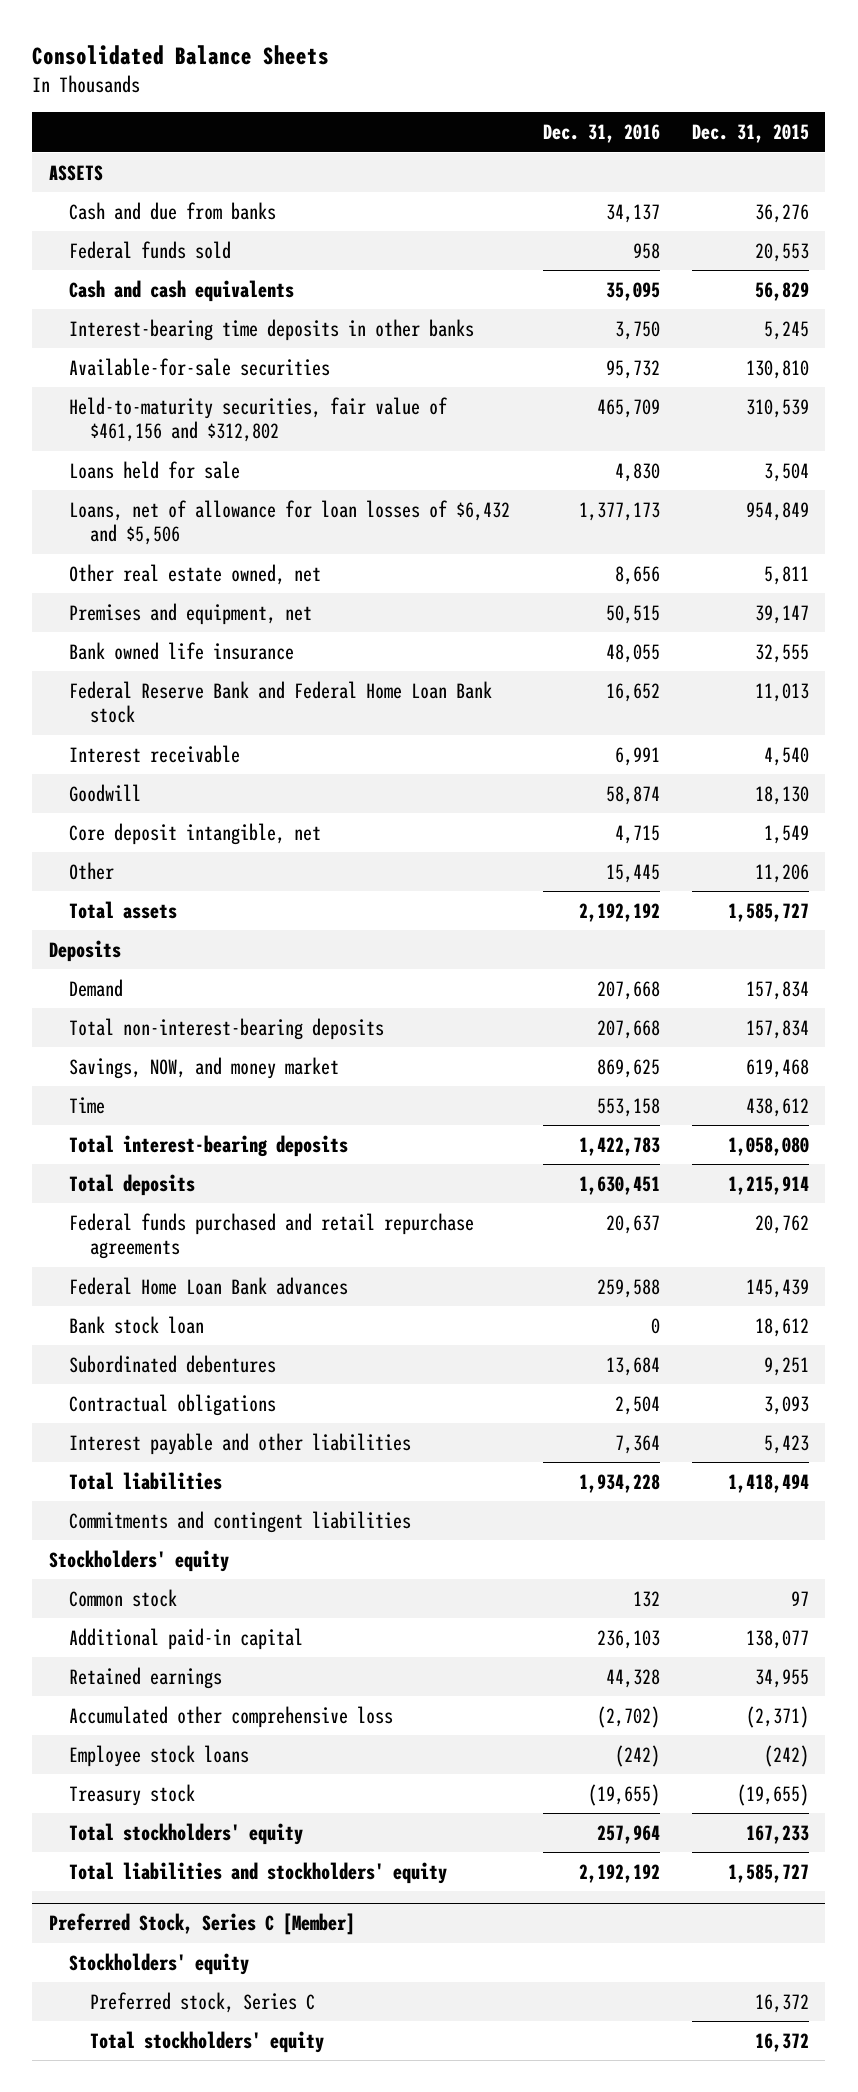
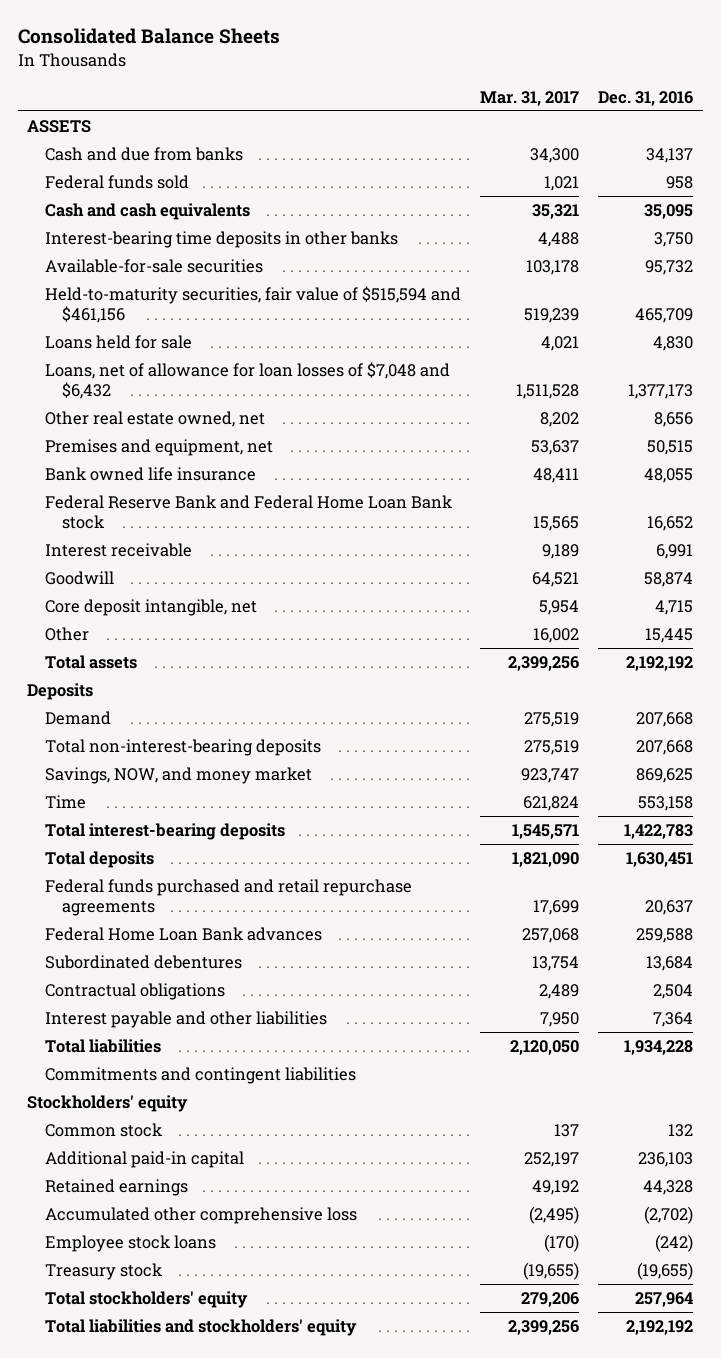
[692,124,810,144] Dec. 31, 2015 -> none
none -> [480,90,580,106] Mar. 31, 2017
[69,396,449,443] Held-to-maturity securities, fair value of $461,156 and $312,802 -> [44,286,461,324] Held-to-maturity securities, fair value of $515,594 and $461,156
[69,499,511,546] Loans, net of allowance for loan losses of $6,432 and $5,506 -> [44,362,450,400] Loans, net of allowance for loan losses of $7,048 and $6,432
[69,1315,205,1334] Bank stock loan -> none
[48,1913,355,1936] Preferred Stock, Series C [Member] -> none
[69,1952,250,1975] Stockholders' equity -> none
[90,1991,316,2013] Preferred stock, Series C -> none
[90,2030,325,2053] Total stockholders' equity -> none

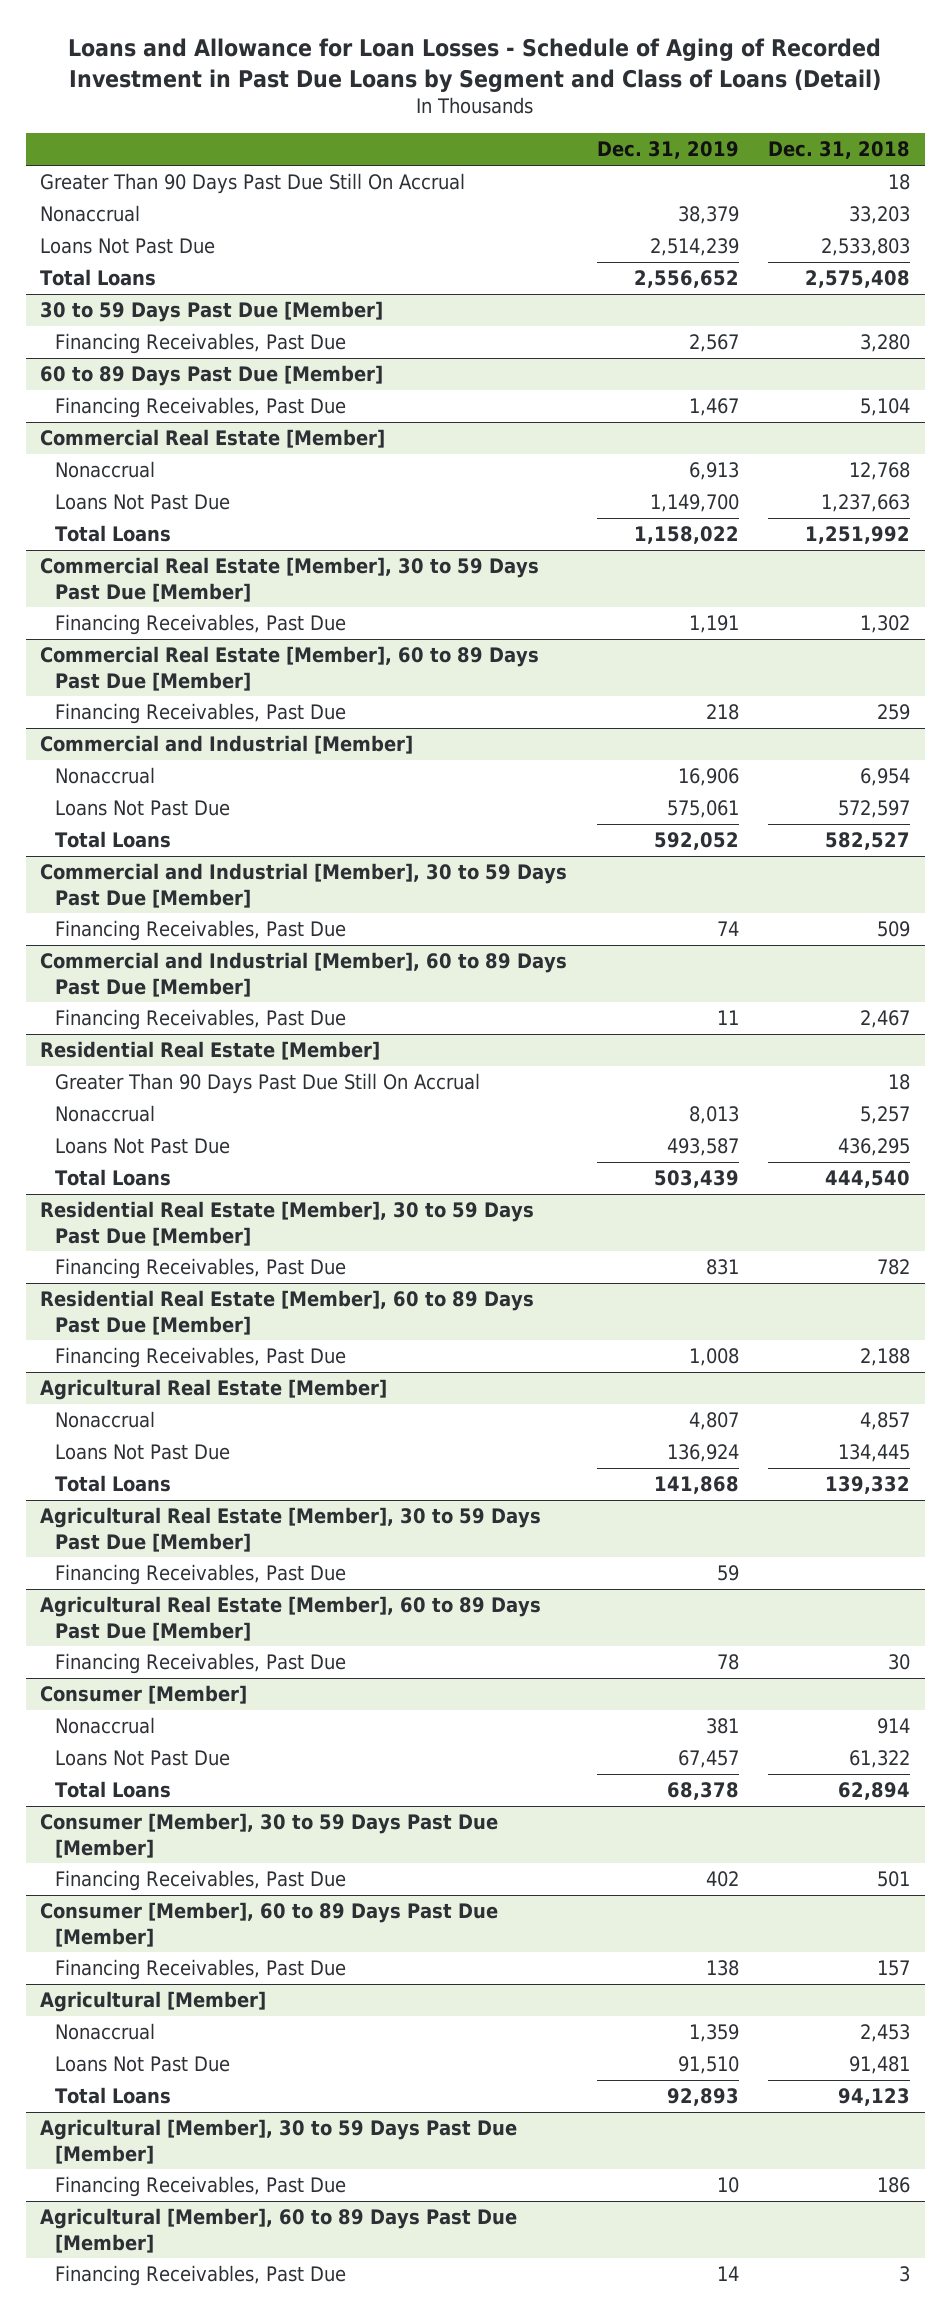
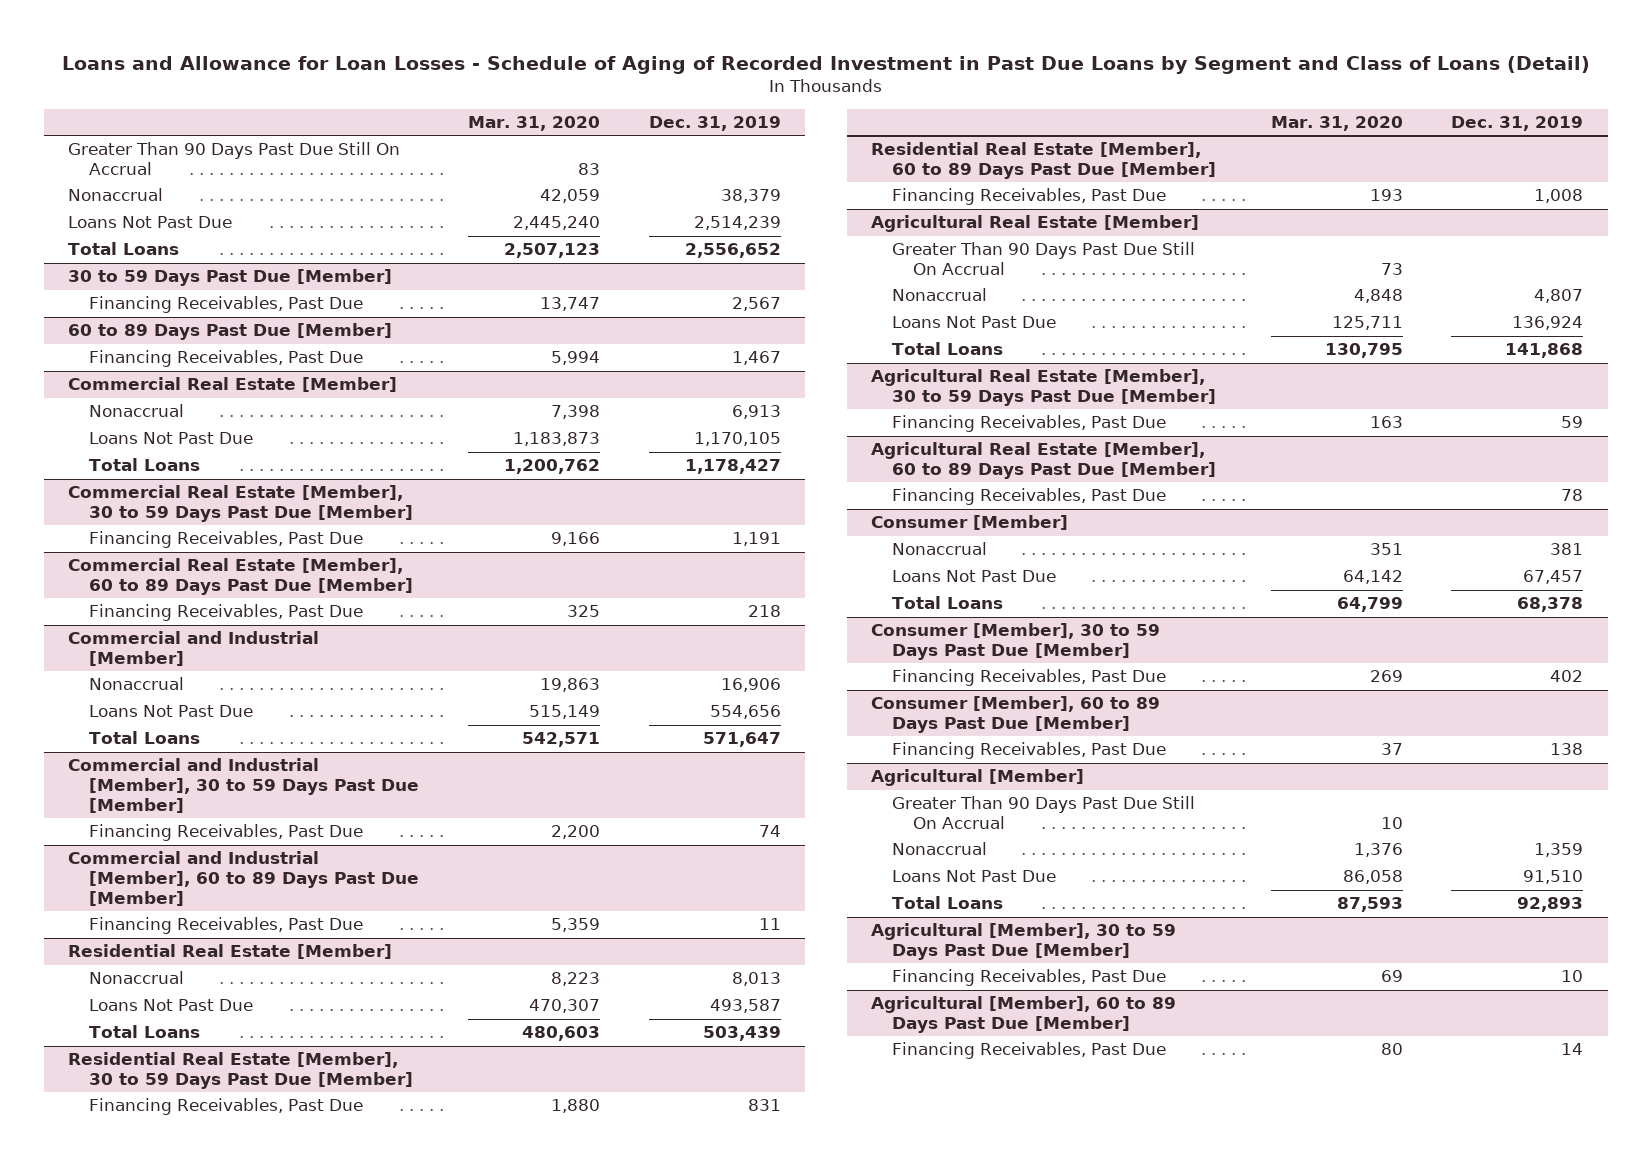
[768,141,911,160] Dec. 31, 2018 -> none
none -> [467,115,600,131] Mar. 31, 2020
[649,494,739,513] 1,149,700 -> [693,432,781,447] 1,170,105
[633,526,739,545] 1,158,022 -> [684,459,781,475] 1,178,427
[666,800,739,819] 575,061 -> [709,705,781,720] 554,656
[653,832,739,851] 592,052 -> [702,732,781,748] 571,647
[54,1073,480,1095] Greater Than 90 Days Past Due Still On Accrual -> none
none -> [891,242,1195,276] Greater Than 90 Days Past Due Still On Accrual
none -> [891,796,1195,830] Greater Than 90 Days Past Due Still On Accrual

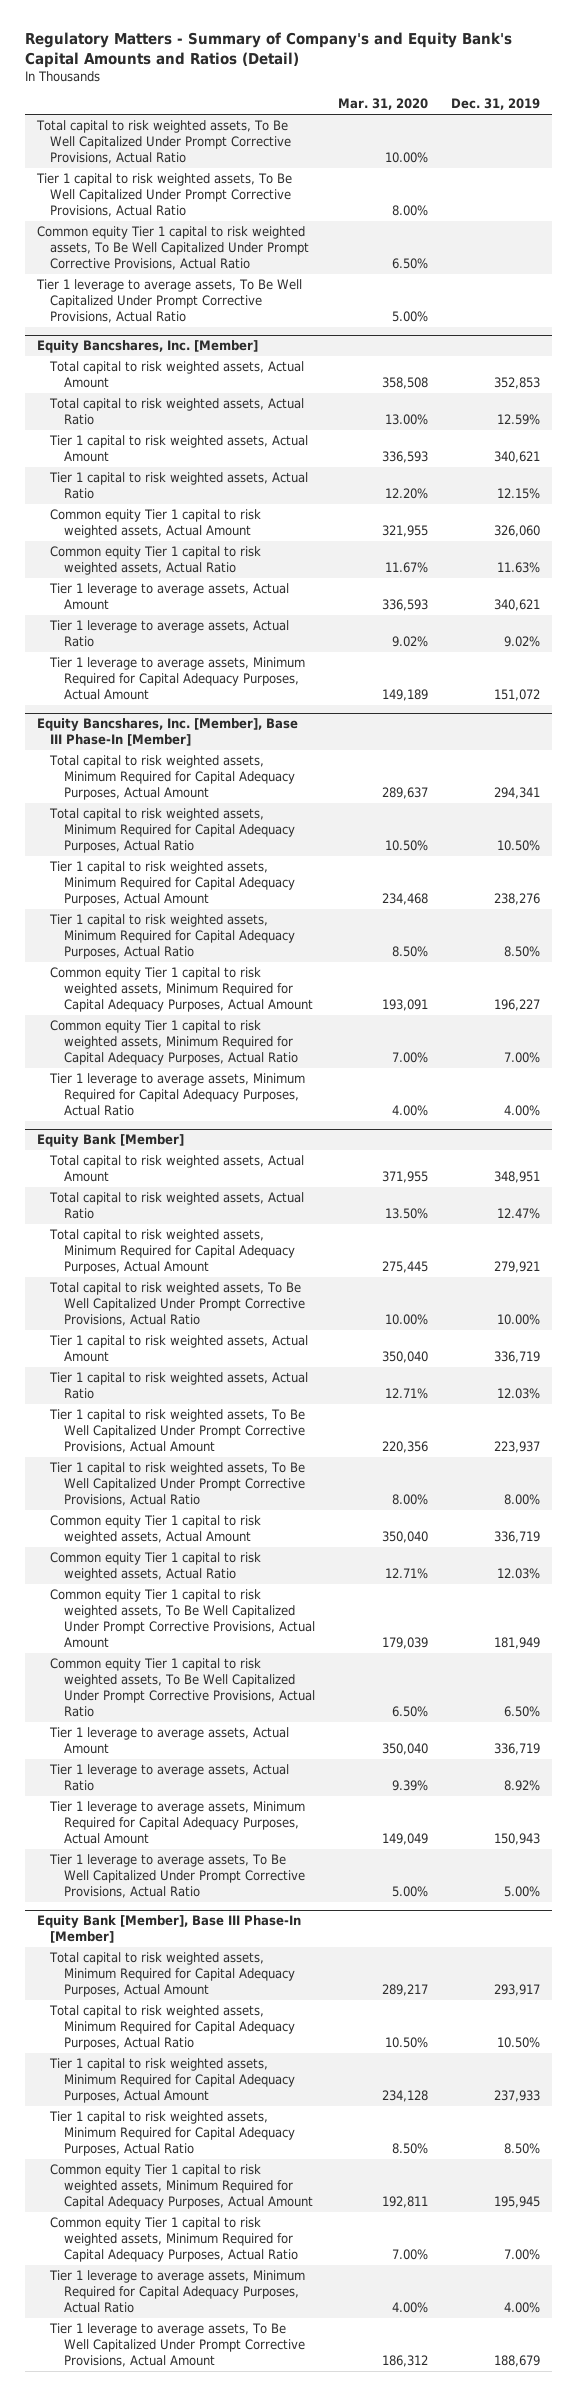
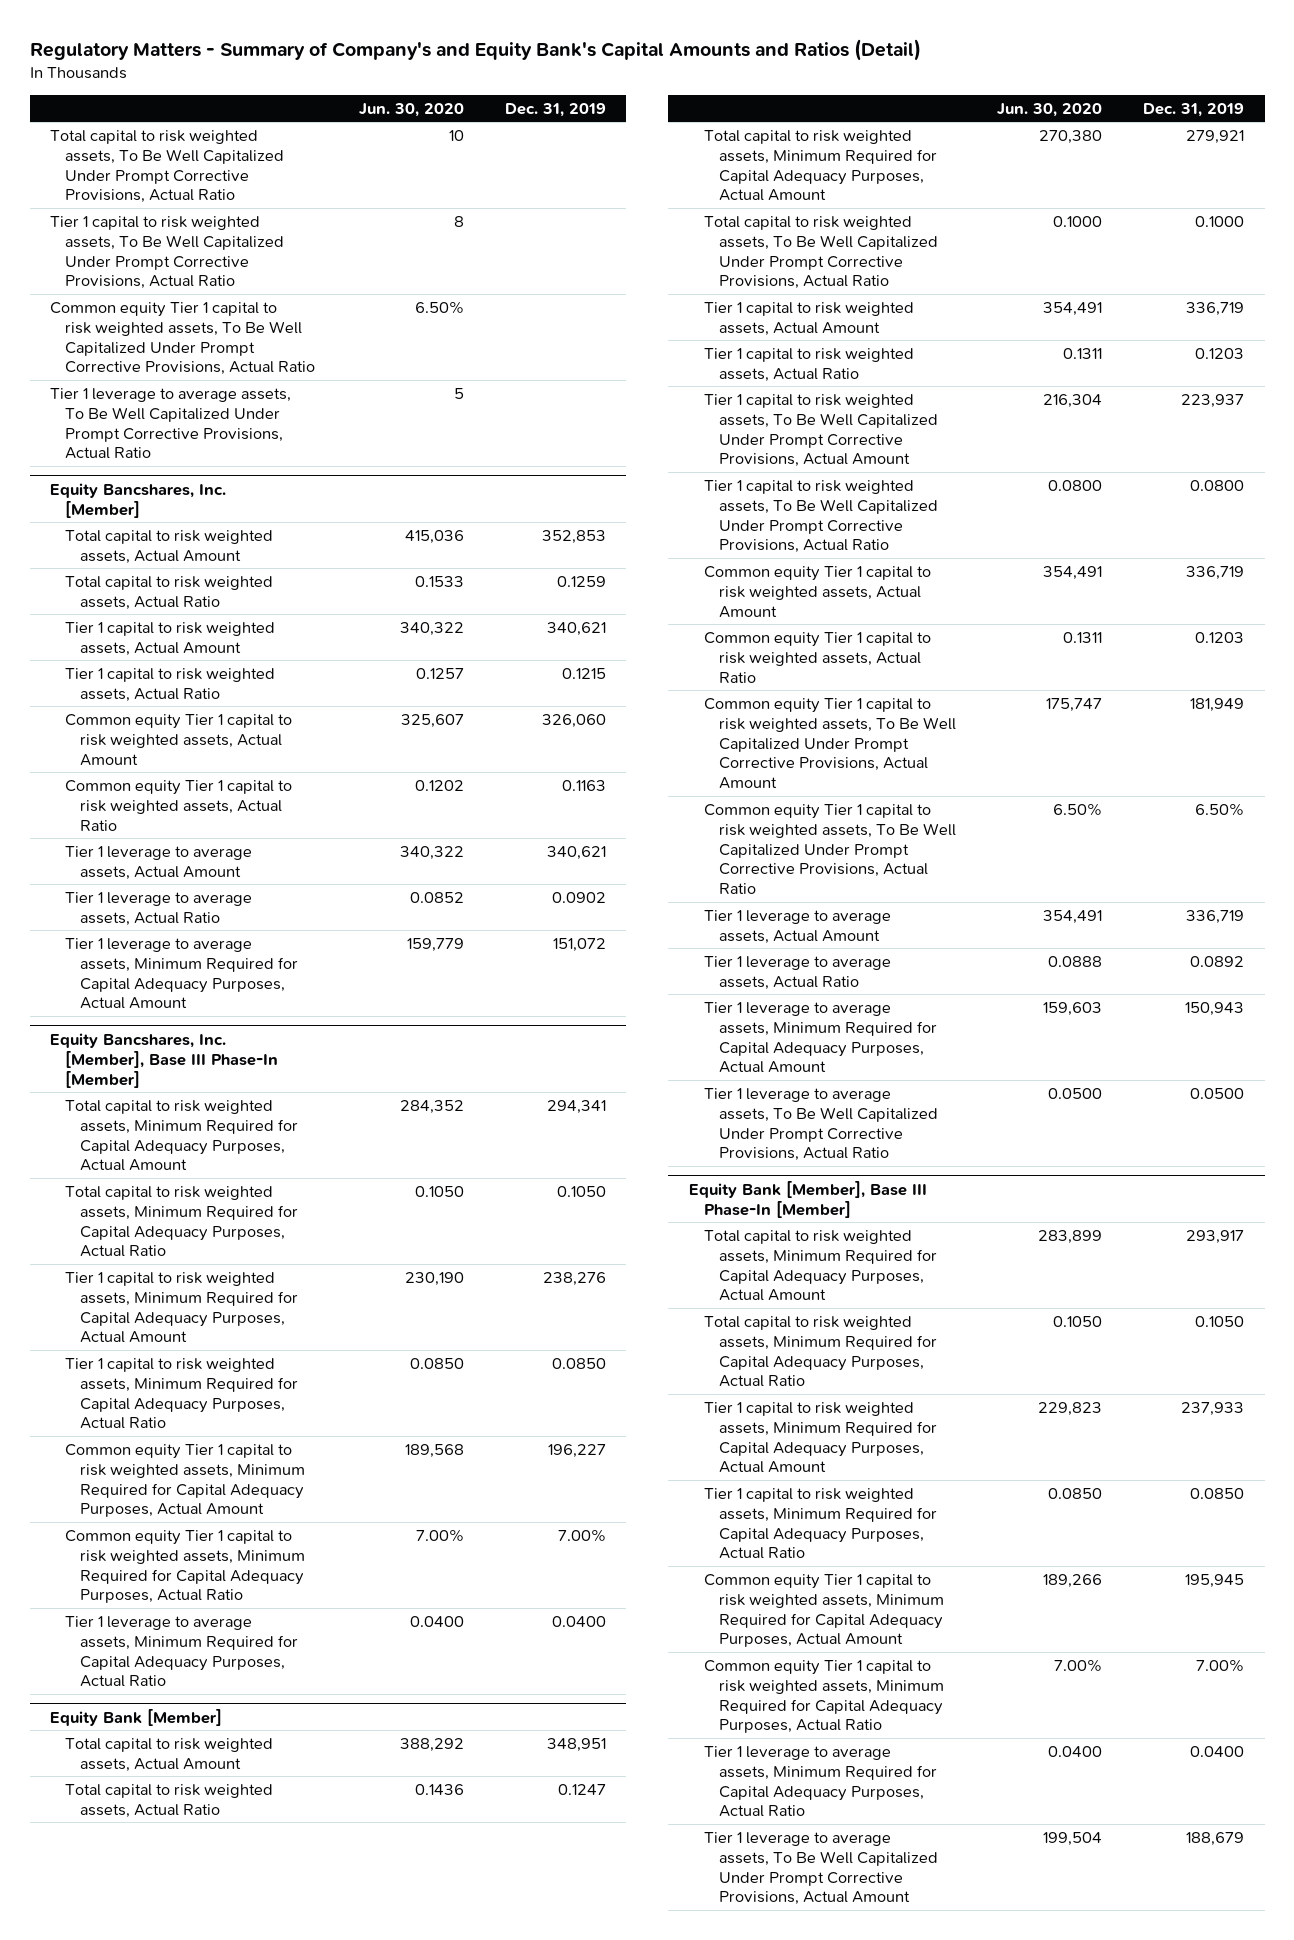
[338,98,429,111] Mar. 31, 2020 -> none
none -> [358,102,464,117] Jun. 30, 2020
[497,414,541,426] 12.59% -> [556,575,606,587] 0.1259
[497,488,541,500] 12.15% -> [561,667,606,679] 0.1215
[497,562,541,574] 11.63% -> [561,779,606,791] 0.1163
[504,636,541,648] 9.02% -> [551,891,606,903] 0.0902
[497,840,541,852] 10.50% -> [556,1185,606,1197] 0.1050
[504,946,541,958] 8.50% -> [551,1357,606,1369] 0.0850
[504,1105,541,1117] 4.00% -> [551,1615,606,1627] 0.0400
[497,1208,541,1220] 12.47% -> [557,1783,606,1795] 0.1247
[497,1314,541,1326] 10.00% -> [1195,215,1245,227] 0.1000
[497,1388,541,1400] 12.03% -> [1195,347,1245,359] 0.1203
[504,1494,541,1506] 8.00% -> [1190,479,1245,491] 0.0800
[497,1568,541,1580] 12.03% -> [1195,631,1245,643] 0.1203
[504,1780,541,1792] 8.92% -> [1190,955,1245,967] 0.0892
[504,1886,541,1898] 5.00% -> [1190,1087,1245,1099] 0.0500
[497,2037,541,2049] 10.50% -> [1195,1315,1245,1327] 0.1050
[504,2143,541,2155] 8.50% -> [1190,1487,1245,1499] 0.0850
[504,2302,541,2314] 4.00% -> [1190,1745,1245,1757] 0.0400

